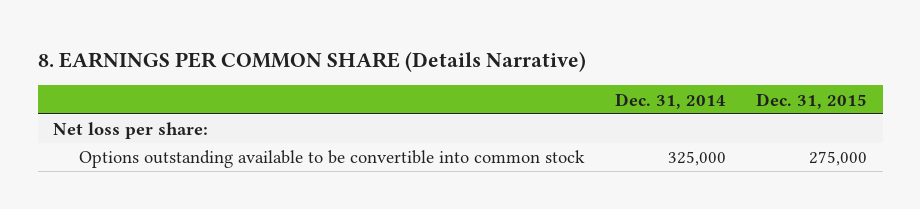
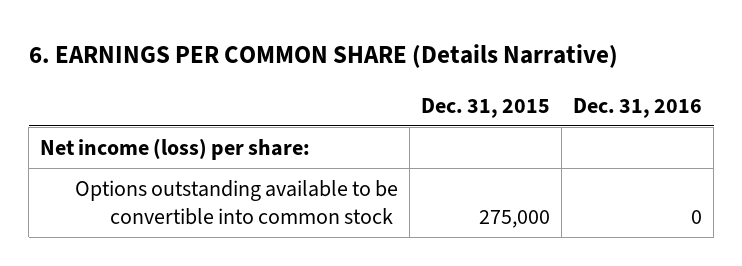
[37,50,586,72] 8. EARNINGS PER COMMON SHARE (Details Narrative) -> [28,43,618,68] 6. EARNINGS PER COMMON SHARE (Details Narrative)
[614,92,726,109] Dec. 31, 2014 -> none
none -> [573,97,703,118] Dec. 31, 2016
[53,122,209,140] Net loss per share: -> [40,137,311,160] Net income (loss) per share:

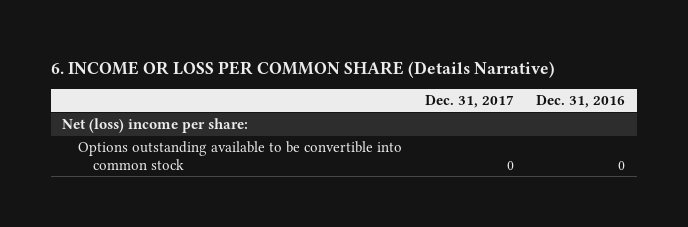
[28,43,618,68] 6. EARNINGS PER COMMON SHARE (Details Narrative) -> [50,61,555,79] 6. INCOME OR LOSS PER COMMON SHARE (Details Narrative)
[421,97,551,118] Dec. 31, 2015 -> none
none -> [424,95,514,109] Dec. 31, 2017
[40,137,311,160] Net income (loss) per share: -> [62,118,249,134] Net (loss) income per share:

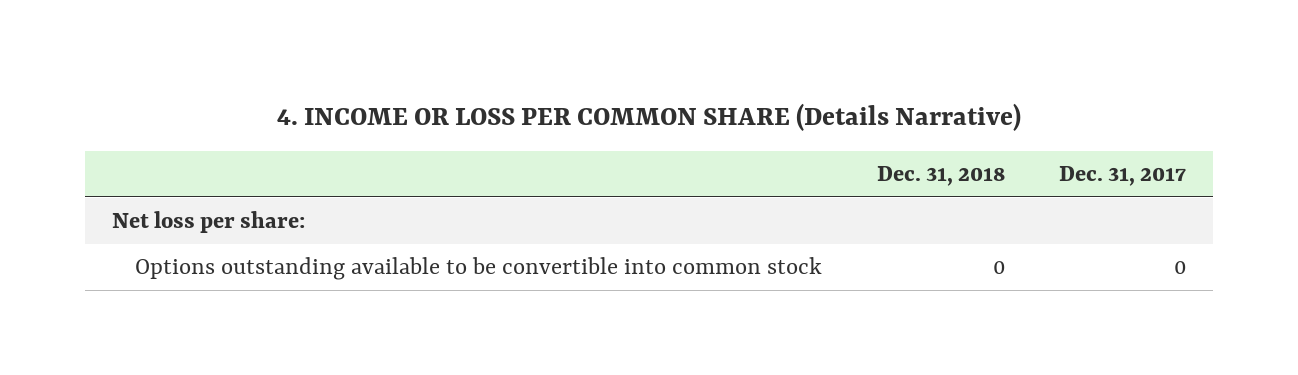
[50,61,555,79] 6. INCOME OR LOSS PER COMMON SHARE (Details Narrative) -> [277,102,1022,131] 4. INCOME OR LOSS PER COMMON SHARE (Details Narrative)
[536,95,626,109] Dec. 31, 2016 -> none
none -> [876,166,1005,187] Dec. 31, 2018
[62,118,249,134] Net (loss) income per share: -> [112,211,306,234] Net loss per share:

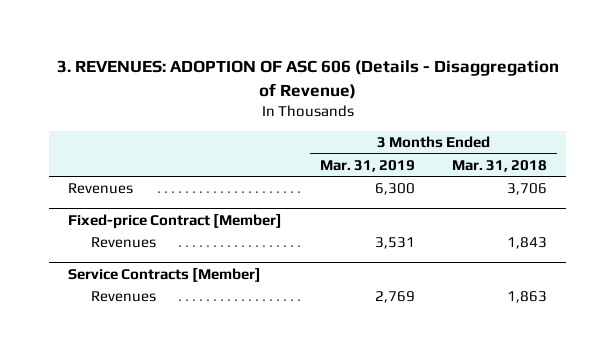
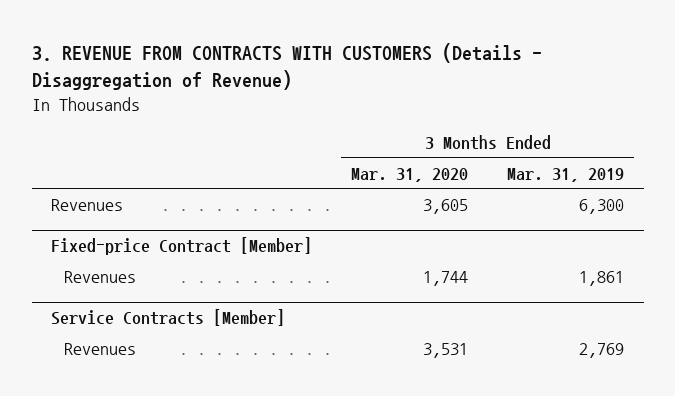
[56,60,559,99] 3. REVENUES: ADOPTION OF ASC 606 (Details - Disaggregation of Revenue) -> [31,42,542,91] 3. REVENUE FROM CONTRACTS WITH CUSTOMERS (Details - Disaggregation of Revenue)
[452,159,548,172] Mar. 31, 2018 -> none
none -> [351,167,469,182] Mar. 31, 2020
[374,237,415,250] 3,531 -> [579,270,625,286] 1,861

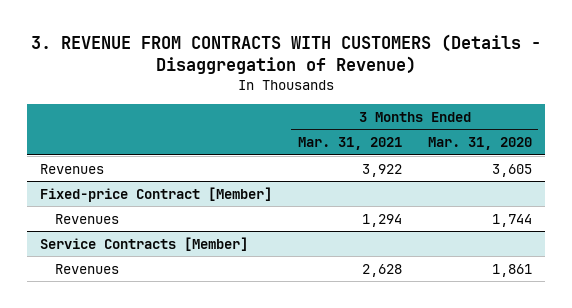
[507,167,625,182] Mar. 31, 2019 -> none
none -> [297,137,402,151] Mar. 31, 2021
[423,342,469,358] 3,531 -> [491,263,532,277] 1,861

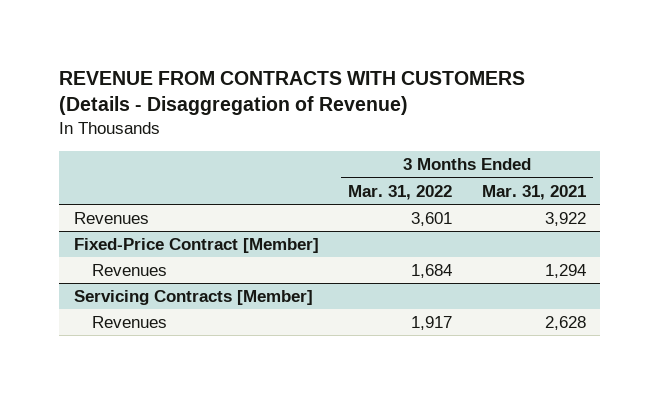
[30,33,541,74] 3. REVENUE FROM CONTRACTS WITH CUSTOMERS (Details - Disaggregation of Revenue) -> [58,71,525,116] REVENUE FROM CONTRACTS WITH CUSTOMERS (Details - Disaggregation of Revenue)
[427,137,532,151] Mar. 31, 2020 -> none
none -> [348,184,453,200] Mar. 31, 2022
[39,186,272,202] Fixed-price Contract [Member] -> [73,238,319,254] Fixed-Price Contract [Member]
[39,236,248,251] Service Contracts [Member] -> [73,290,313,306] Servicing Contracts [Member]

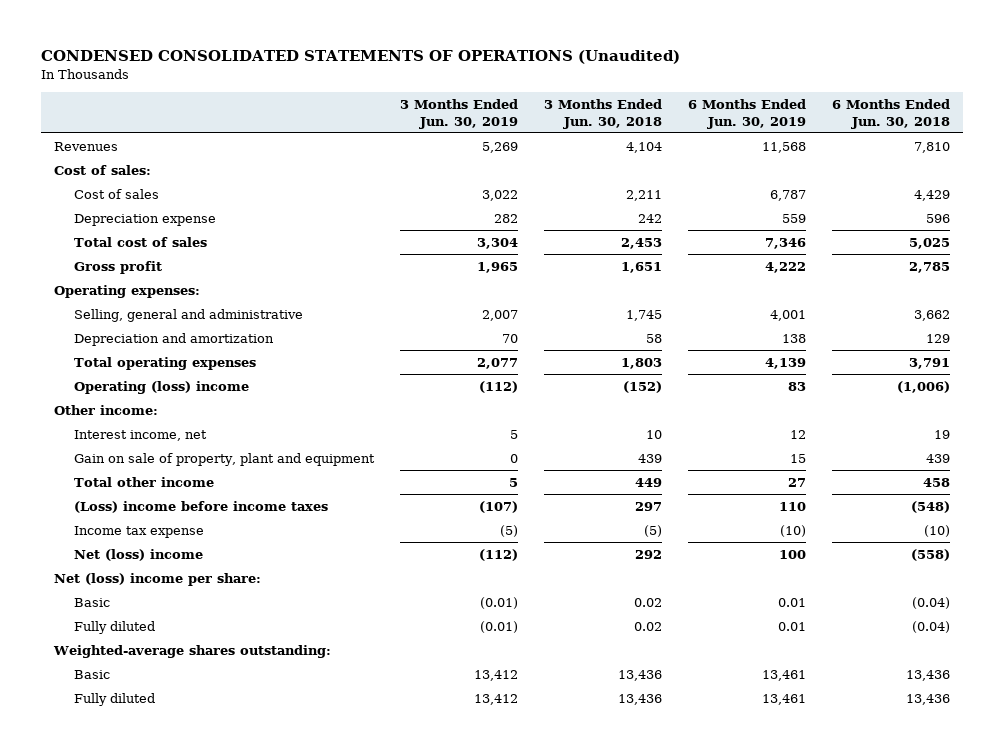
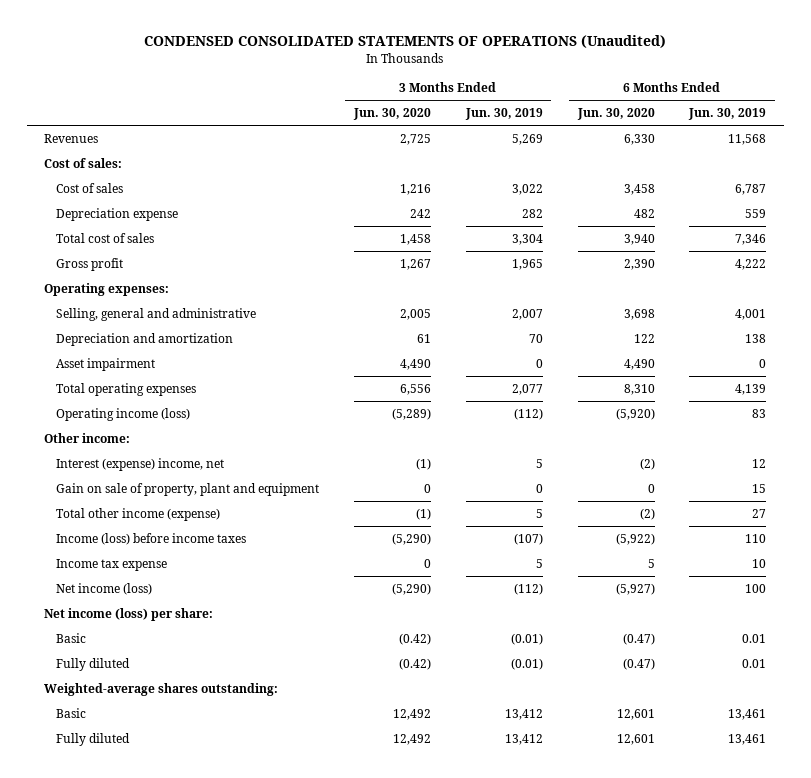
[543,98,662,129] 3 Months Ended Jun. 30, 2018 -> none
[831,98,950,129] 6 Months Ended Jun. 30, 2018 -> none
none -> [352,108,431,121] Jun. 30, 2020
none -> [576,108,655,121] Jun. 30, 2020
none -> [56,358,156,372] Asset impairment
[73,380,249,394] Operating (loss) income -> [56,408,191,422] Operating income (loss)
[73,429,207,441] Interest income, net -> [56,458,225,472] Interest (expense) income, net
[73,476,214,487] Total other income -> [56,508,221,522] Total other income (expense)
[73,500,328,513] (Loss) income before income taxes -> [56,533,247,546] Income (loss) before income taxes
[499,524,518,537] (5) -> [535,559,543,569] 5
[779,524,806,537] (10) -> [752,559,767,569] 10
[73,548,203,561] Net (loss) income -> [56,583,153,596] Net income (loss)
[54,572,262,586] Net (loss) income per share: -> [44,608,214,622] Net income (loss) per share:

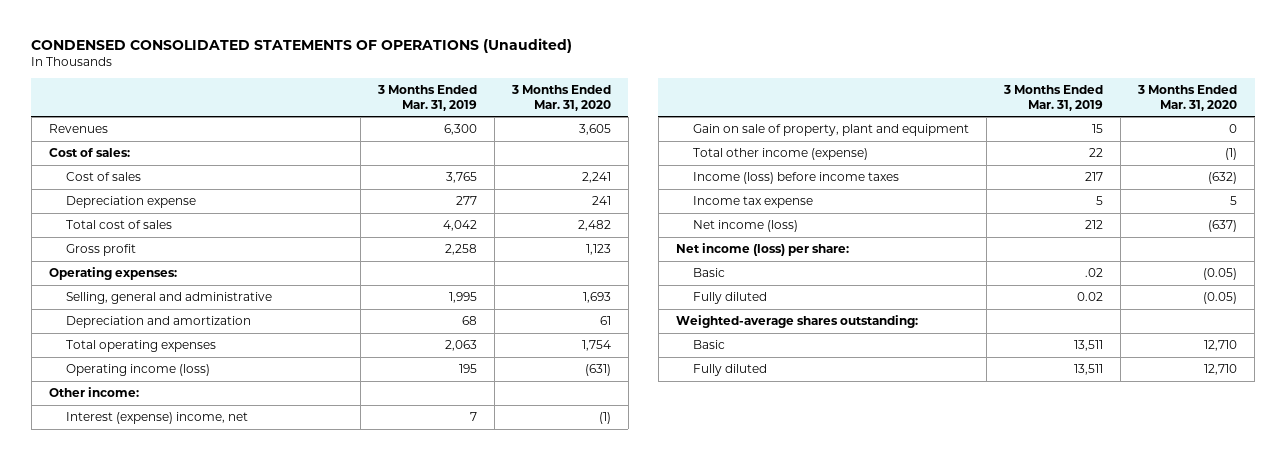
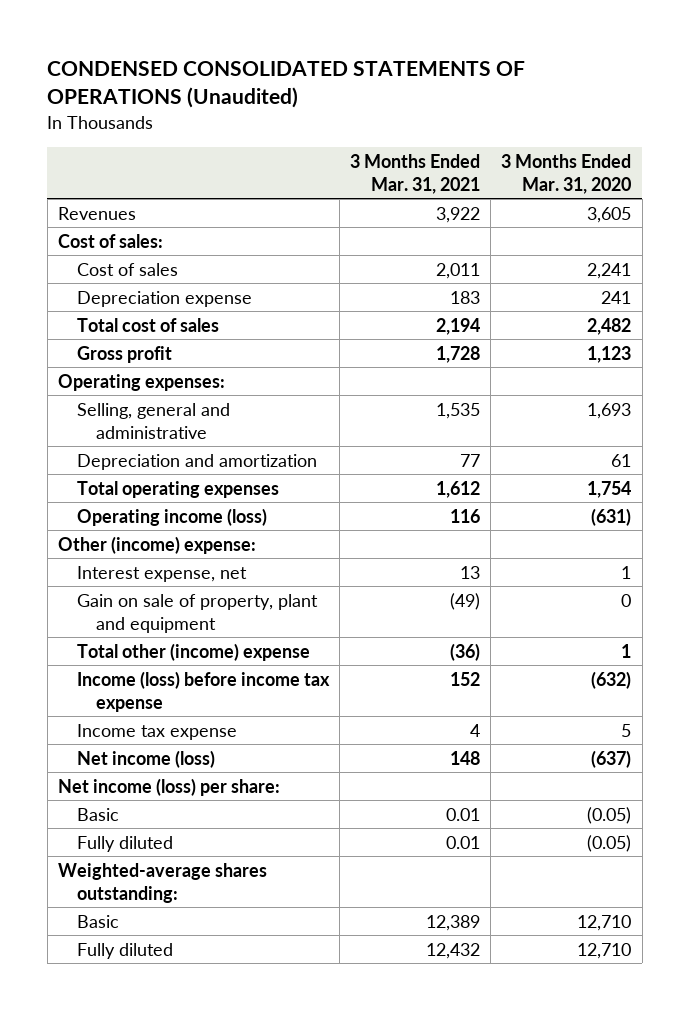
[376,85,477,111] 3 Months Ended Mar. 31, 2019 -> none
none -> [350,153,481,194] 3 Months Ended Mar. 31, 2021
[48,387,139,398] Other income: -> [58,535,257,554] Other (income) expense:
[66,412,249,425] Interest (expense) income, net -> [76,565,247,582] Interest expense, net
[598,412,611,425] (1) -> [621,565,632,579] 1
[693,148,869,161] Total other income (expense) -> [76,642,310,661] Total other (income) expense
[1225,148,1238,161] (1) -> [621,643,632,658] 1
[693,172,900,185] Income (loss) before income taxes -> [76,670,330,712] Income (loss) before income tax expense

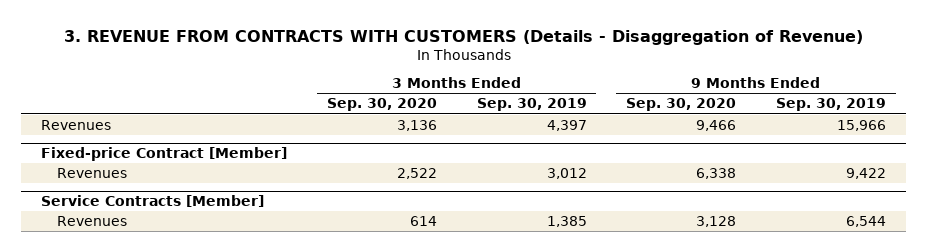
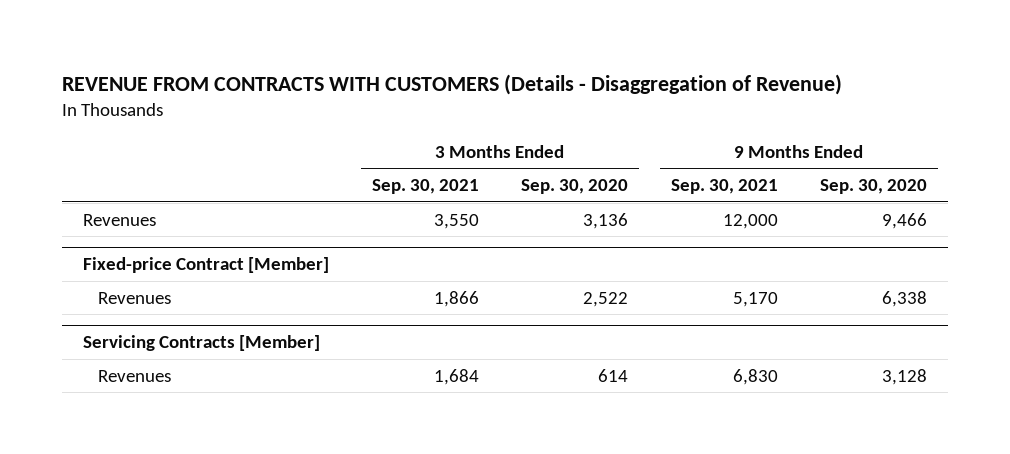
[63,29,863,45] 3. REVENUE FROM CONTRACTS WITH CUSTOMERS (Details - Disaggregation of Revenue) -> [61,73,842,95] REVENUE FROM CONTRACTS WITH CUSTOMERS (Details - Disaggregation of Revenue)
[476,98,587,112] Sep. 30, 2019 -> none
[776,98,887,112] Sep. 30, 2019 -> none
none -> [371,179,479,195] Sep. 30, 2021
none -> [670,179,778,195] Sep. 30, 2021
[41,195,265,208] Service Contracts [Member] -> [83,335,321,352] Servicing Contracts [Member]

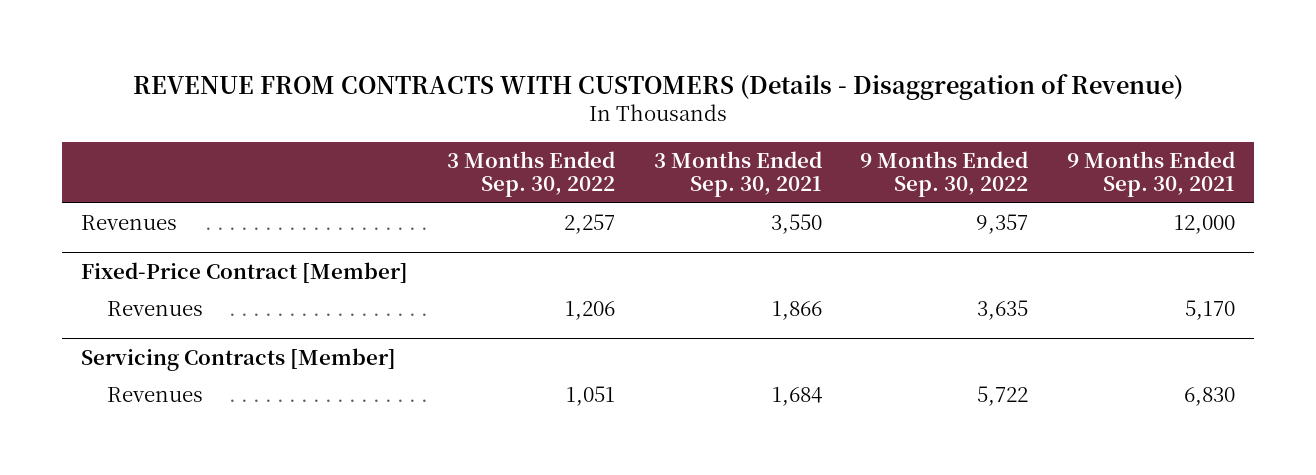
[521,179,629,195] Sep. 30, 2020 -> none
[820,179,928,195] Sep. 30, 2020 -> none
none -> [447,150,616,198] 3 Months Ended Sep. 30, 2022
none -> [860,150,1029,198] 9 Months Ended Sep. 30, 2022
[83,257,330,274] Fixed-price Contract [Member] -> [81,261,409,283] Fixed-Price Contract [Member]

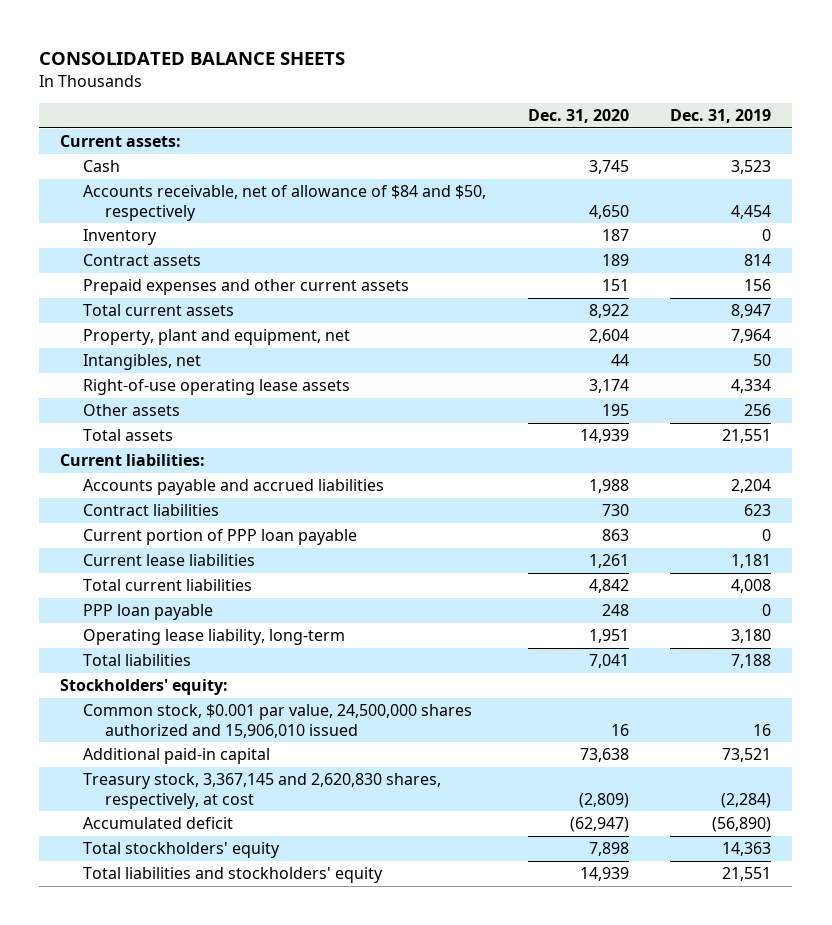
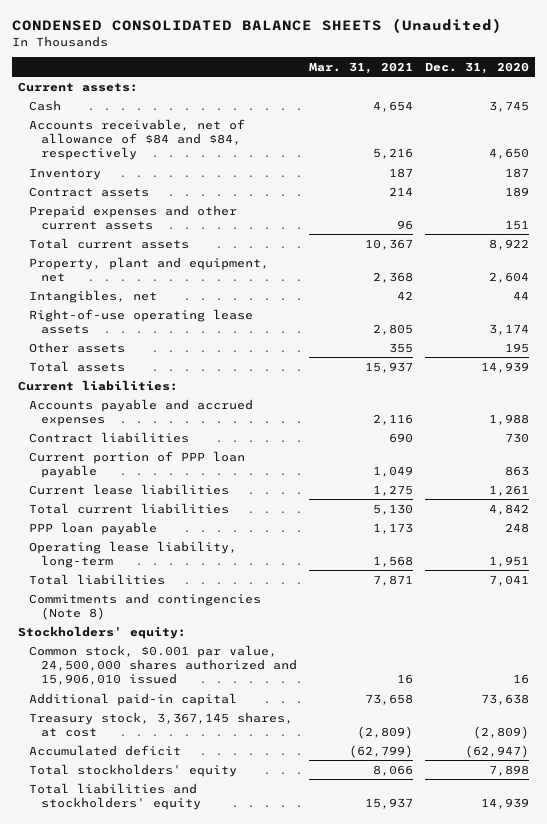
[39,51,346,65] CONSOLIDATED BALANCE SHEETS -> [11,17,502,33] CONDENSED CONSOLIDATED BALANCE SHEETS (Unaudited)
[670,109,772,124] Dec. 31, 2019 -> none
none -> [308,61,413,74] Mar. 31, 2021
[82,185,486,221] Accounts receivable, net of allowance of $84 and $50, respectively -> [29,118,246,161] Accounts receivable, net of allowance of $84 and $84, respectively
[82,479,384,496] Accounts payable and accrued liabilities -> [29,398,254,427] Accounts payable and accrued expenses
none -> [29,592,262,621] Commitments and contingencies (Note 8)
[82,773,441,809] Treasury stock, 3,367,145 and 2,620,830 shares, respectively, at cost -> [29,711,294,738] Treasury stock, 3,367,145 shares, at cost

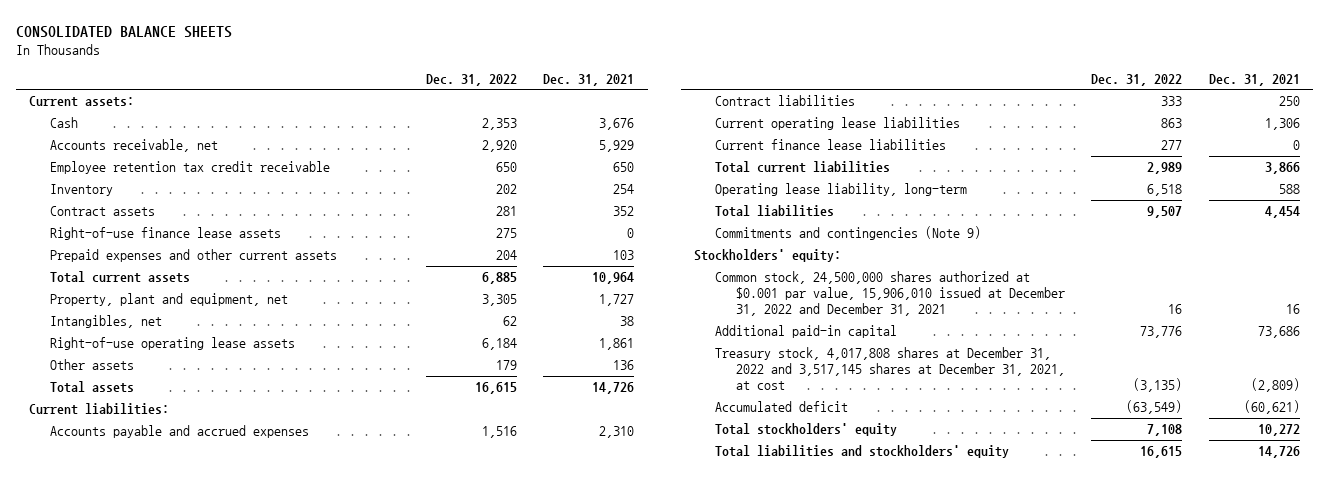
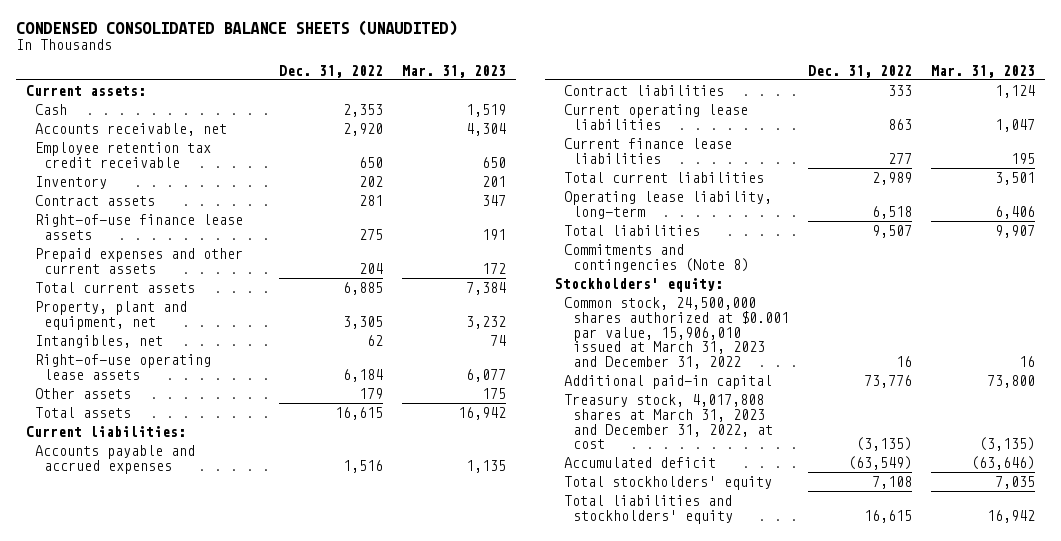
[15,26,232,39] CONSOLIDATED BALANCE SHEETS -> [16,20,458,37] CONDENSED CONSOLIDATED BALANCE SHEETS (UNAUDITED)
[543,73,635,86] Dec. 31, 2021 -> none
none -> [402,64,507,78] Mar. 31, 2023
[715,226,982,241] Commitments and contingencies (Note 9) -> [563,243,749,272] Commitments and contingencies (Note 8)
[715,271,1065,317] Common stock, 24,500,000 shares authorized at $0.001 par value, 15,906,010 issued at December 31, 2022 and December 31, 2021 -> [563,296,789,370] Common stock, 24,500,000 shares authorized at $0.001 par value, 15,906,010 issued at March 31, 2023 and December 31, 2022
[715,347,1065,391] Treasury stock, 4,017,808 shares at December 31, 2022 and 3,517,145 shares at December 31, 2021, at cost -> [563,393,773,450] Treasury stock, 4,017,808 shares at March 31, 2023 and December 31, 2022, at cost

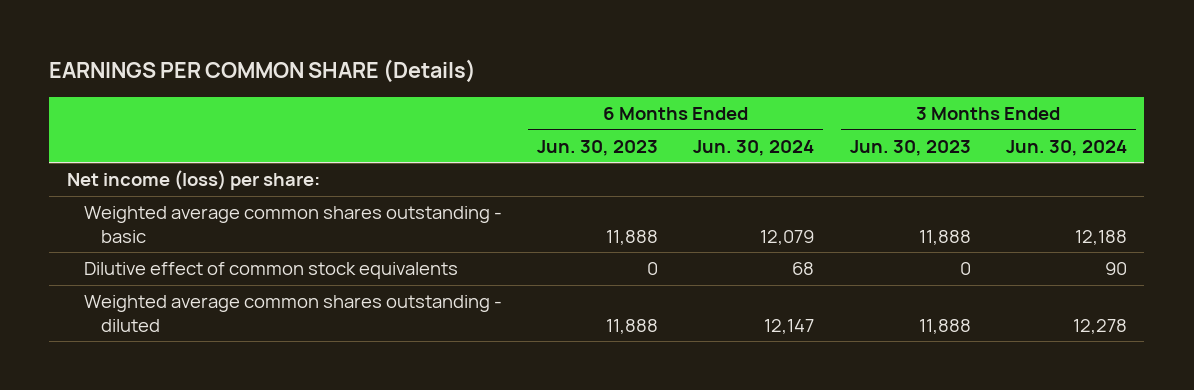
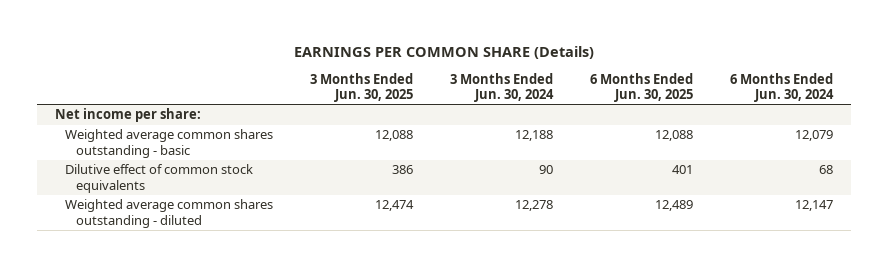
[537,139,659,156] Jun. 30, 2023 -> none
[849,139,971,156] Jun. 30, 2023 -> none
none -> [310,72,414,102] 3 Months Ended Jun. 30, 2025
none -> [589,72,693,102] 6 Months Ended Jun. 30, 2025
[67,170,321,191] Net income (loss) per share: -> [55,108,202,123] Net income per share:

